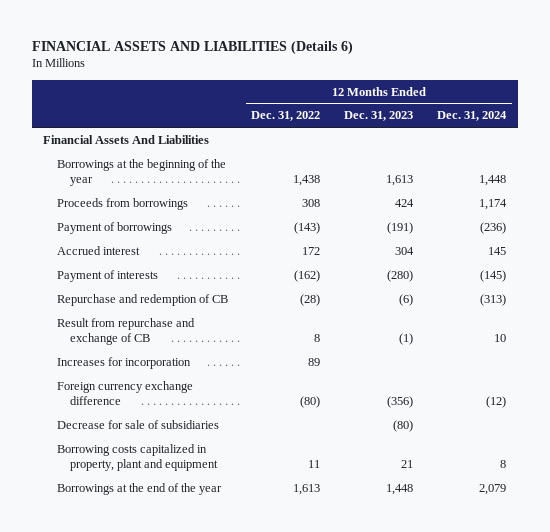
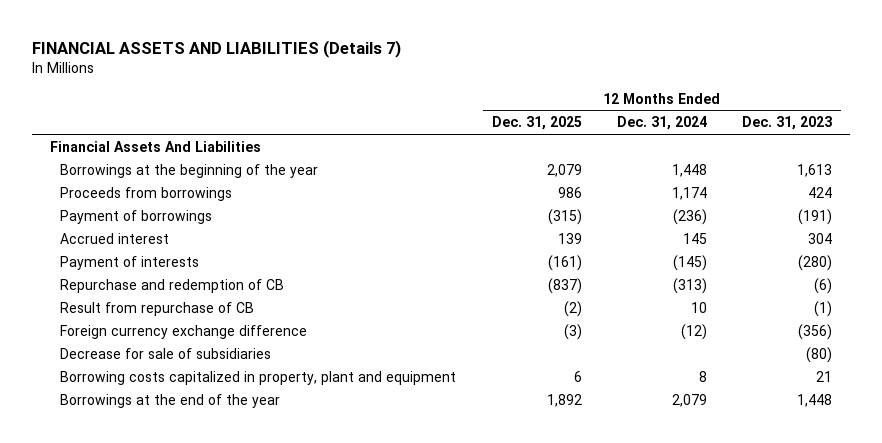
[31,40,353,54] FINANCIAL ASSETS AND LIABILITIES (Details 6) -> [31,40,401,59] FINANCIAL ASSETS AND LIABILITIES (Details 7)
[251,111,321,122] Dec. 31, 2022 -> none
none -> [491,116,582,131] Dec. 31, 2025
[56,356,191,369] Increases for incorporation -> none
[56,317,195,346] Result from repurchase and exchange of CB -> [60,301,255,316] Result from repurchase of CB

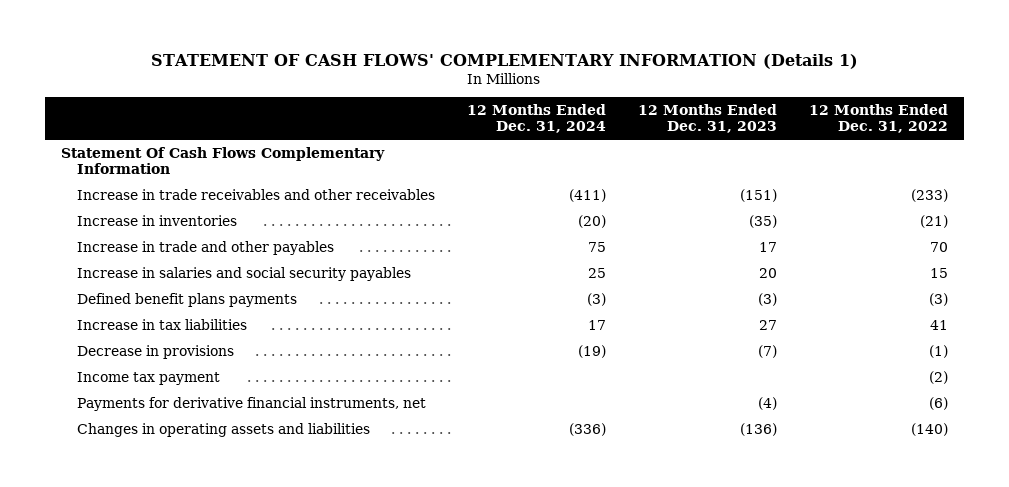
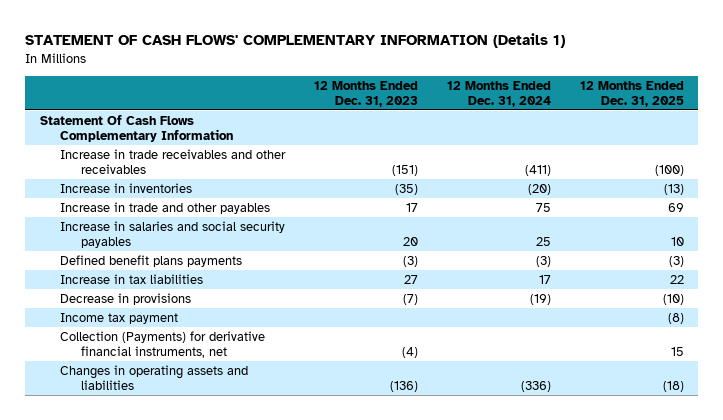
[808,104,948,134] 12 Months Ended Dec. 31, 2022 -> none
none -> [579,80,684,107] 12 Months Ended Dec. 31, 2025
[77,396,427,411] Payments for derivative financial instruments, net -> [60,330,266,359] Collection (Payments) for derivative financial instruments, net

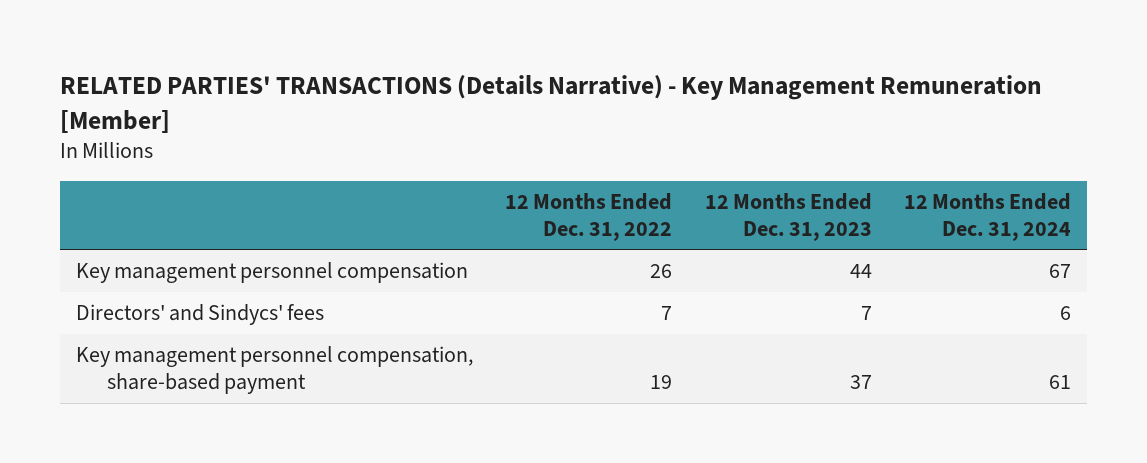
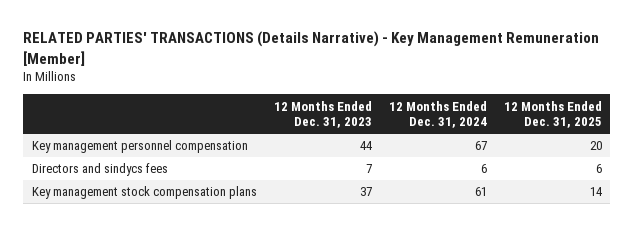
[505,193,673,241] 12 Months Ended Dec. 31, 2022 -> none
none -> [503,100,602,129] 12 Months Ended Dec. 31, 2025
[75,304,324,326] Directors' and Sindycs' fees -> [31,163,168,177] Directors and sindycs fees
[75,346,473,395] Key management personnel compensation, share-based payment -> [31,186,257,200] Key management stock compensation plans

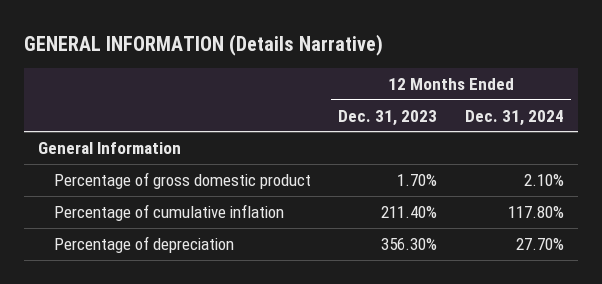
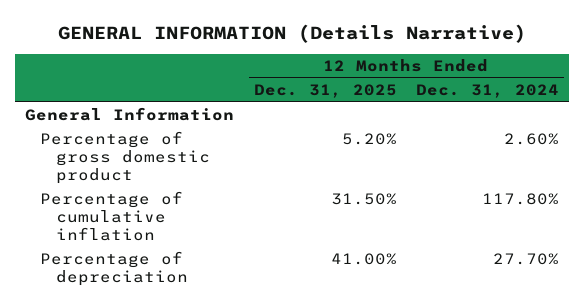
[338,109,438,126] Dec. 31, 2023 -> none
none -> [253,84,397,99] Dec. 31, 2025
[524,173,565,186] 2.10% -> [504,133,560,146] 2.60%

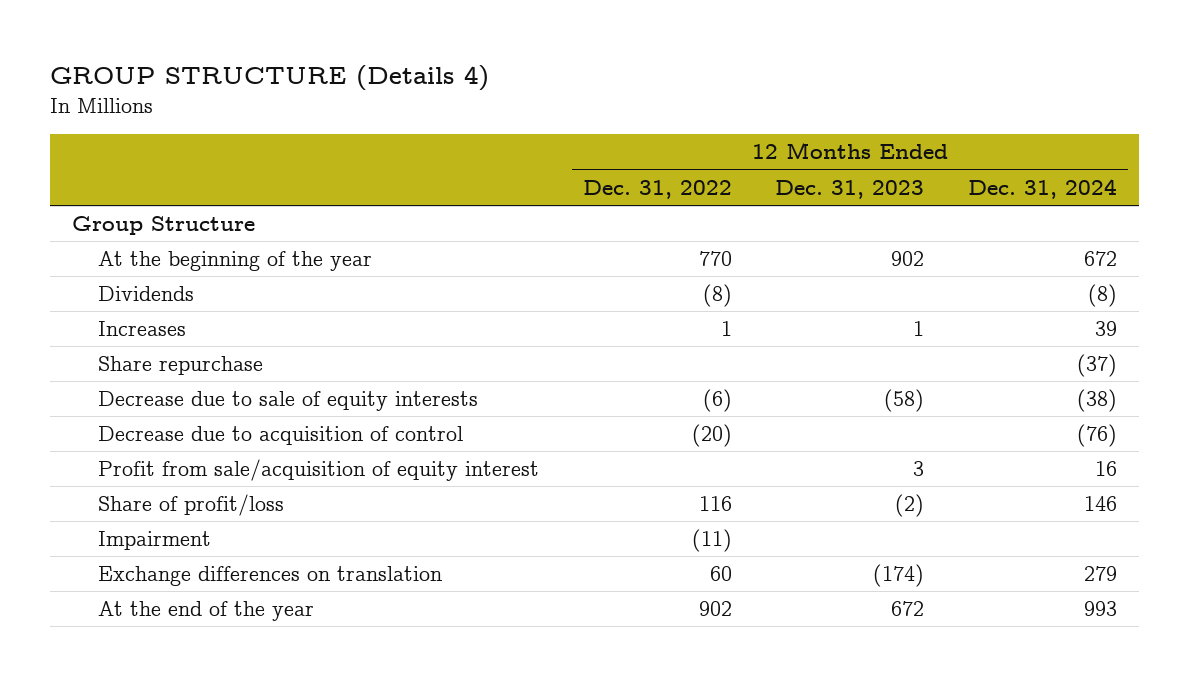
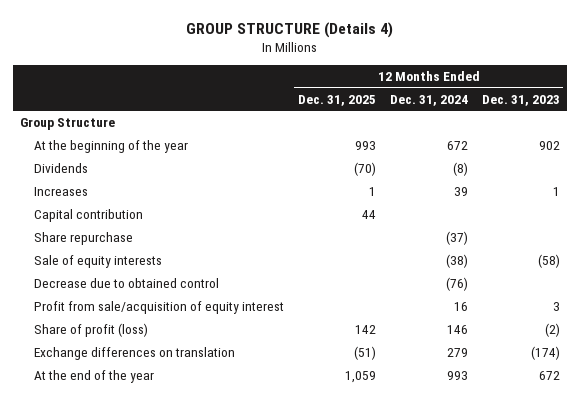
[582,179,732,199] Dec. 31, 2022 -> none
none -> [297,94,376,106] Dec. 31, 2025
none -> [33,209,143,223] Capital contribution
[98,391,479,412] Decrease due to sale of equity interests -> [33,255,162,269] Sale of equity interests
[98,426,464,446] Decrease due to acquisition of control -> [33,278,219,289] Decrease due to obtained control
[98,531,212,551] Impairment -> none
[98,494,285,517] Share of profit/loss -> [33,323,148,338] Share of profit (loss)

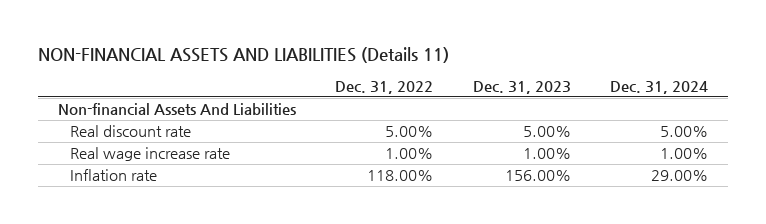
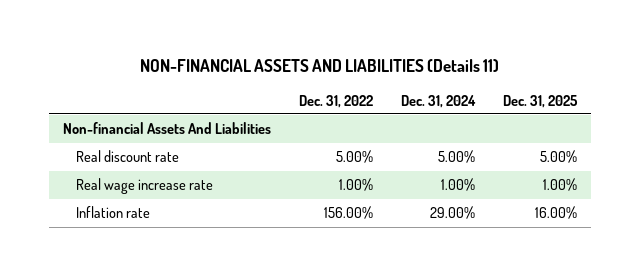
[472,80,571,94] Dec. 31, 2023 -> none
none -> [503,94,579,108] Dec. 31, 2025
[367,170,434,182] 118.00% -> [324,206,374,220] 156.00%

